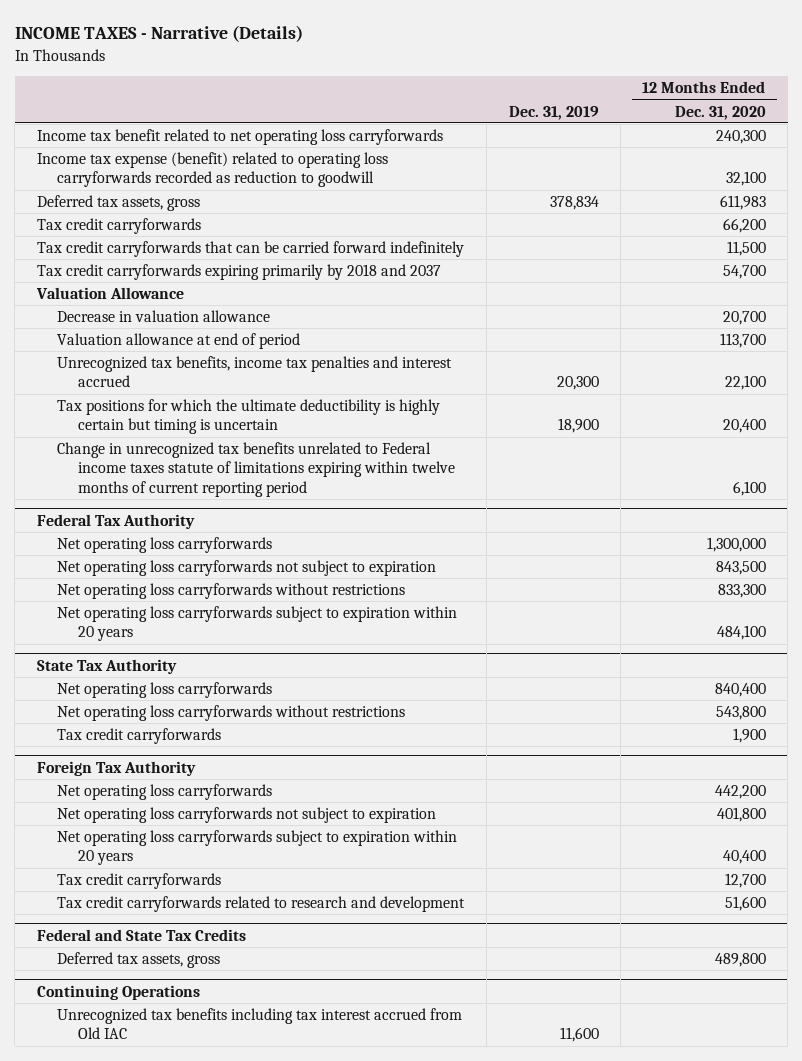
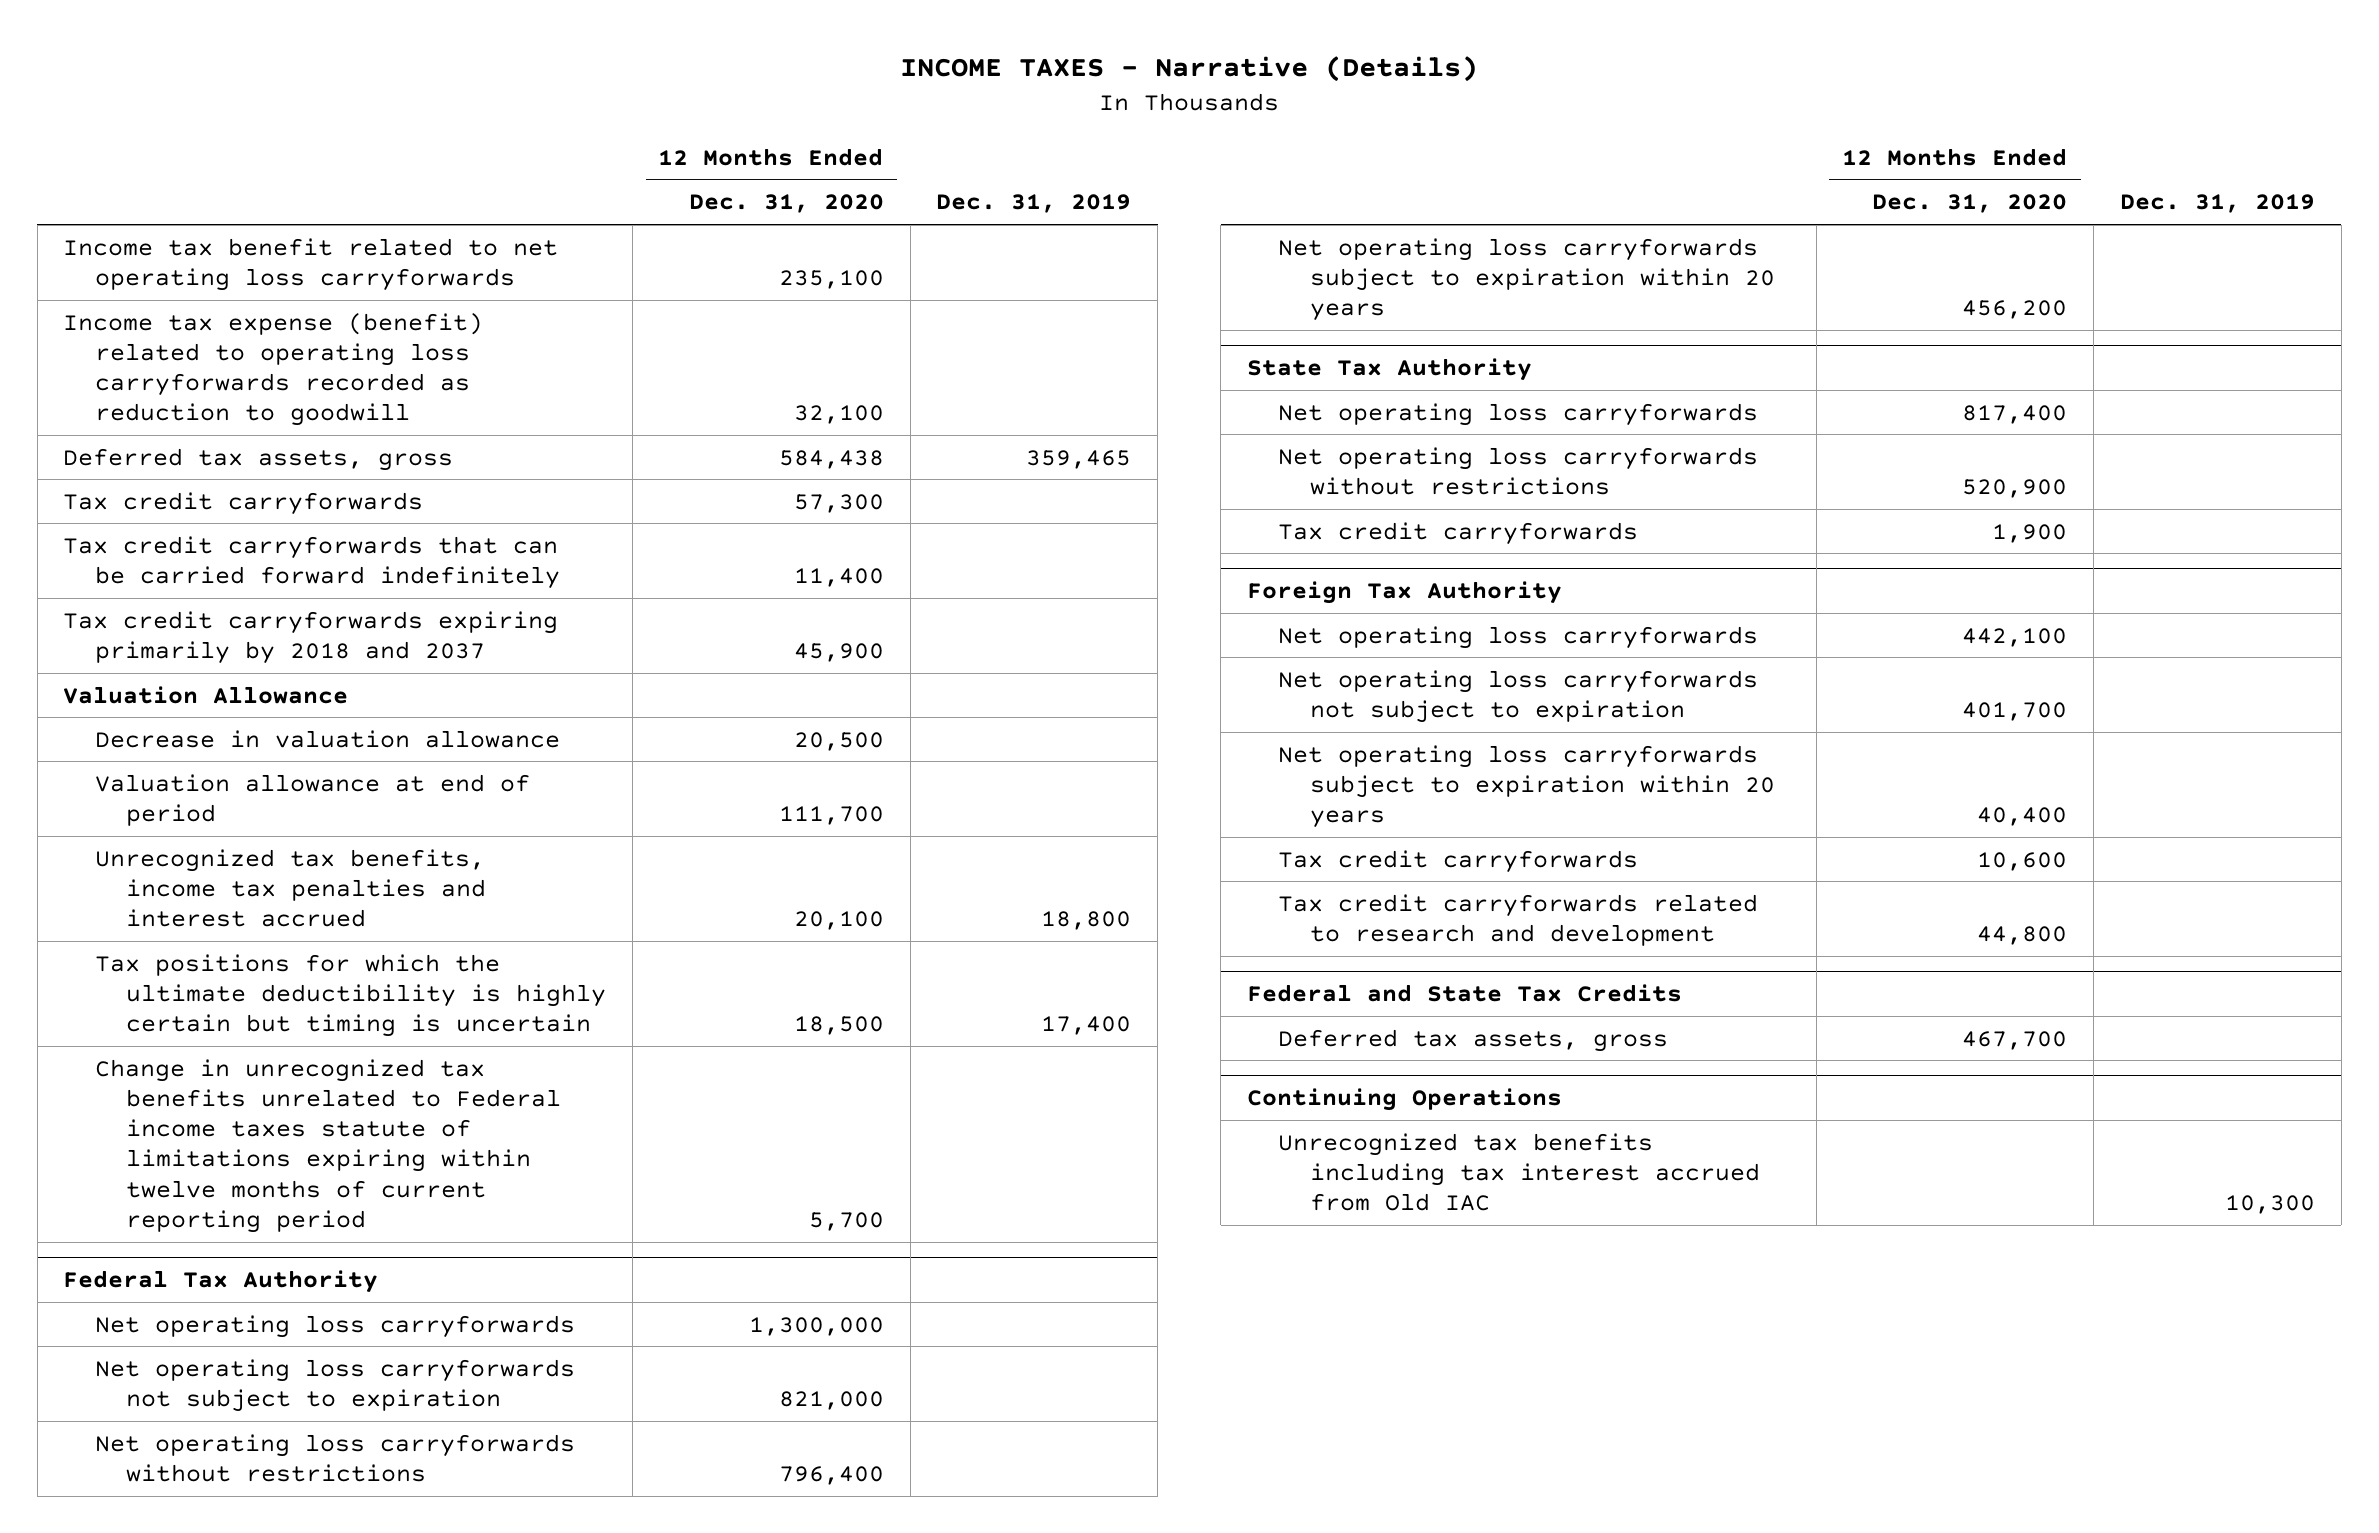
[715,130,766,145] 240,300 -> [778,269,884,289] 235,100
[549,196,599,211] 378,834 -> [1026,449,1132,469] 359,465
[719,195,766,211] 611,983 -> [778,449,884,469] 584,438
[722,218,766,234] 66,200 -> [793,493,884,513] 57,300
[726,241,766,257] 11,500 -> [793,567,884,587] 11,400
[722,265,766,280] 54,700 -> [793,642,884,662] 45,900
[722,311,766,326] 20,700 -> [793,731,884,751] 20,500
[719,333,766,349] 113,700 -> [778,805,884,825] 111,700
[556,376,599,391] 20,300 -> [1041,911,1132,931] 18,800
[724,375,766,391] 22,100 -> [793,911,884,931] 20,100
[557,418,599,434] 18,900 -> [1041,1016,1132,1036] 17,400
[722,419,766,434] 20,400 -> [793,1016,884,1036] 18,500
[732,480,766,496] 6,100 -> [808,1211,884,1231] 5,700
[715,561,766,576] 843,500 -> [778,1390,884,1410] 821,000
[717,584,766,599] 833,300 -> [778,1465,884,1485] 796,400
[716,625,766,641] 484,100 -> [1962,300,2068,320] 456,200
[714,683,766,698] 840,400 -> [1962,404,2068,424] 817,400
[715,706,766,721] 543,800 -> [1962,478,2068,498] 520,900
[714,785,766,800] 442,200 -> [1962,627,2068,647] 442,100
[716,807,766,823] 401,800 -> [1962,701,2068,721] 401,700
[724,873,766,889] 12,700 -> [1977,851,2068,871] 10,600
[724,896,766,912] 51,600 -> [1977,925,2068,945] 44,800
[714,953,766,968] 489,800 -> [1962,1030,2068,1050] 467,700
[559,1027,599,1043] 11,600 -> [2225,1195,2316,1215] 10,300

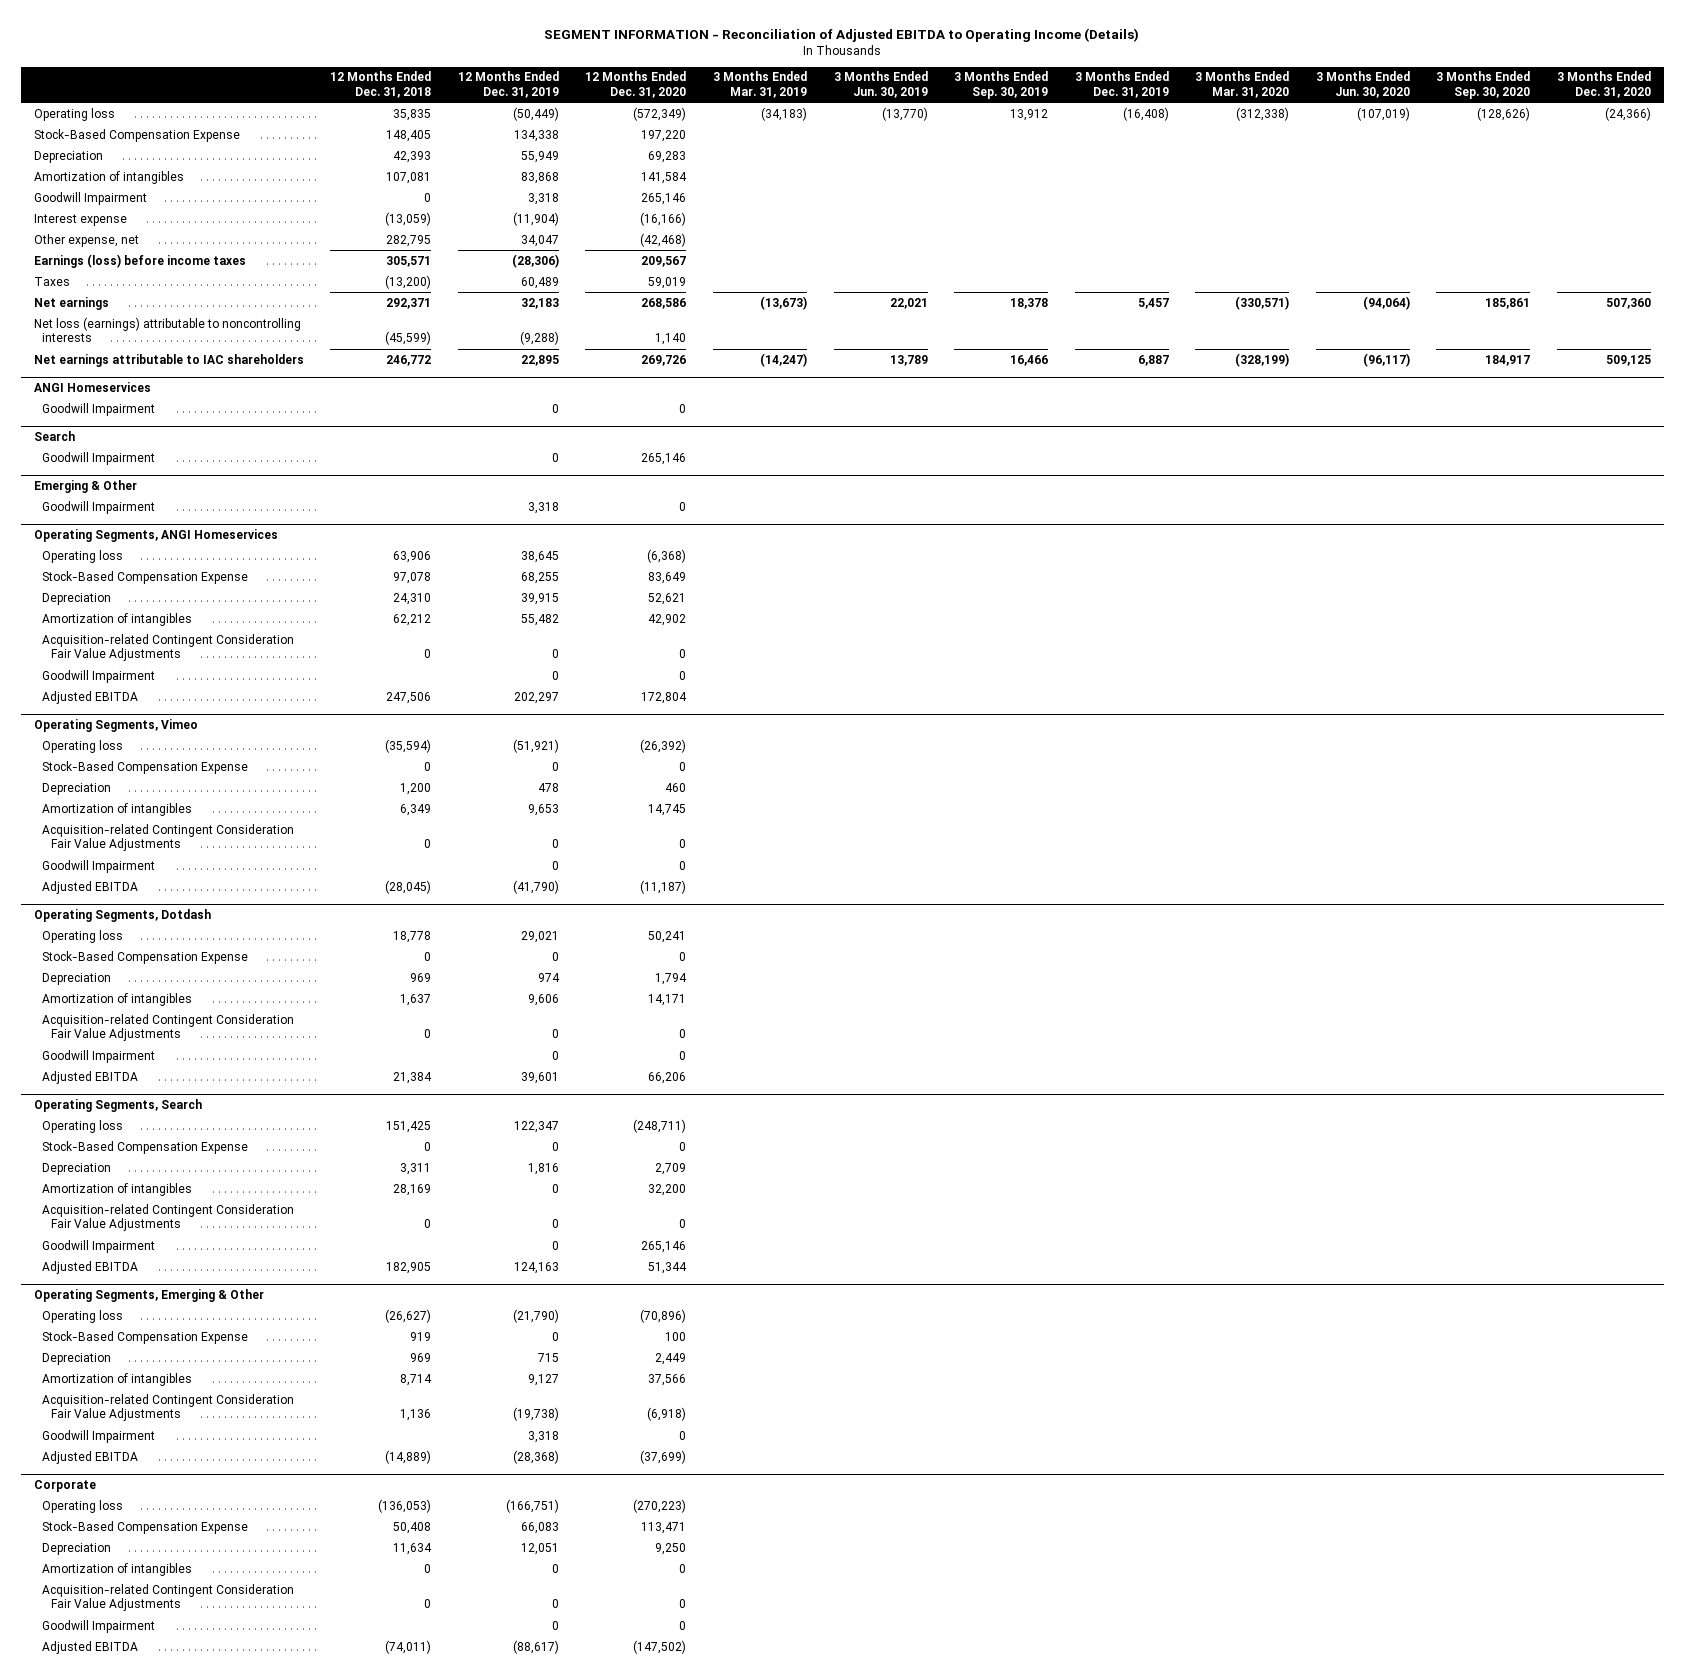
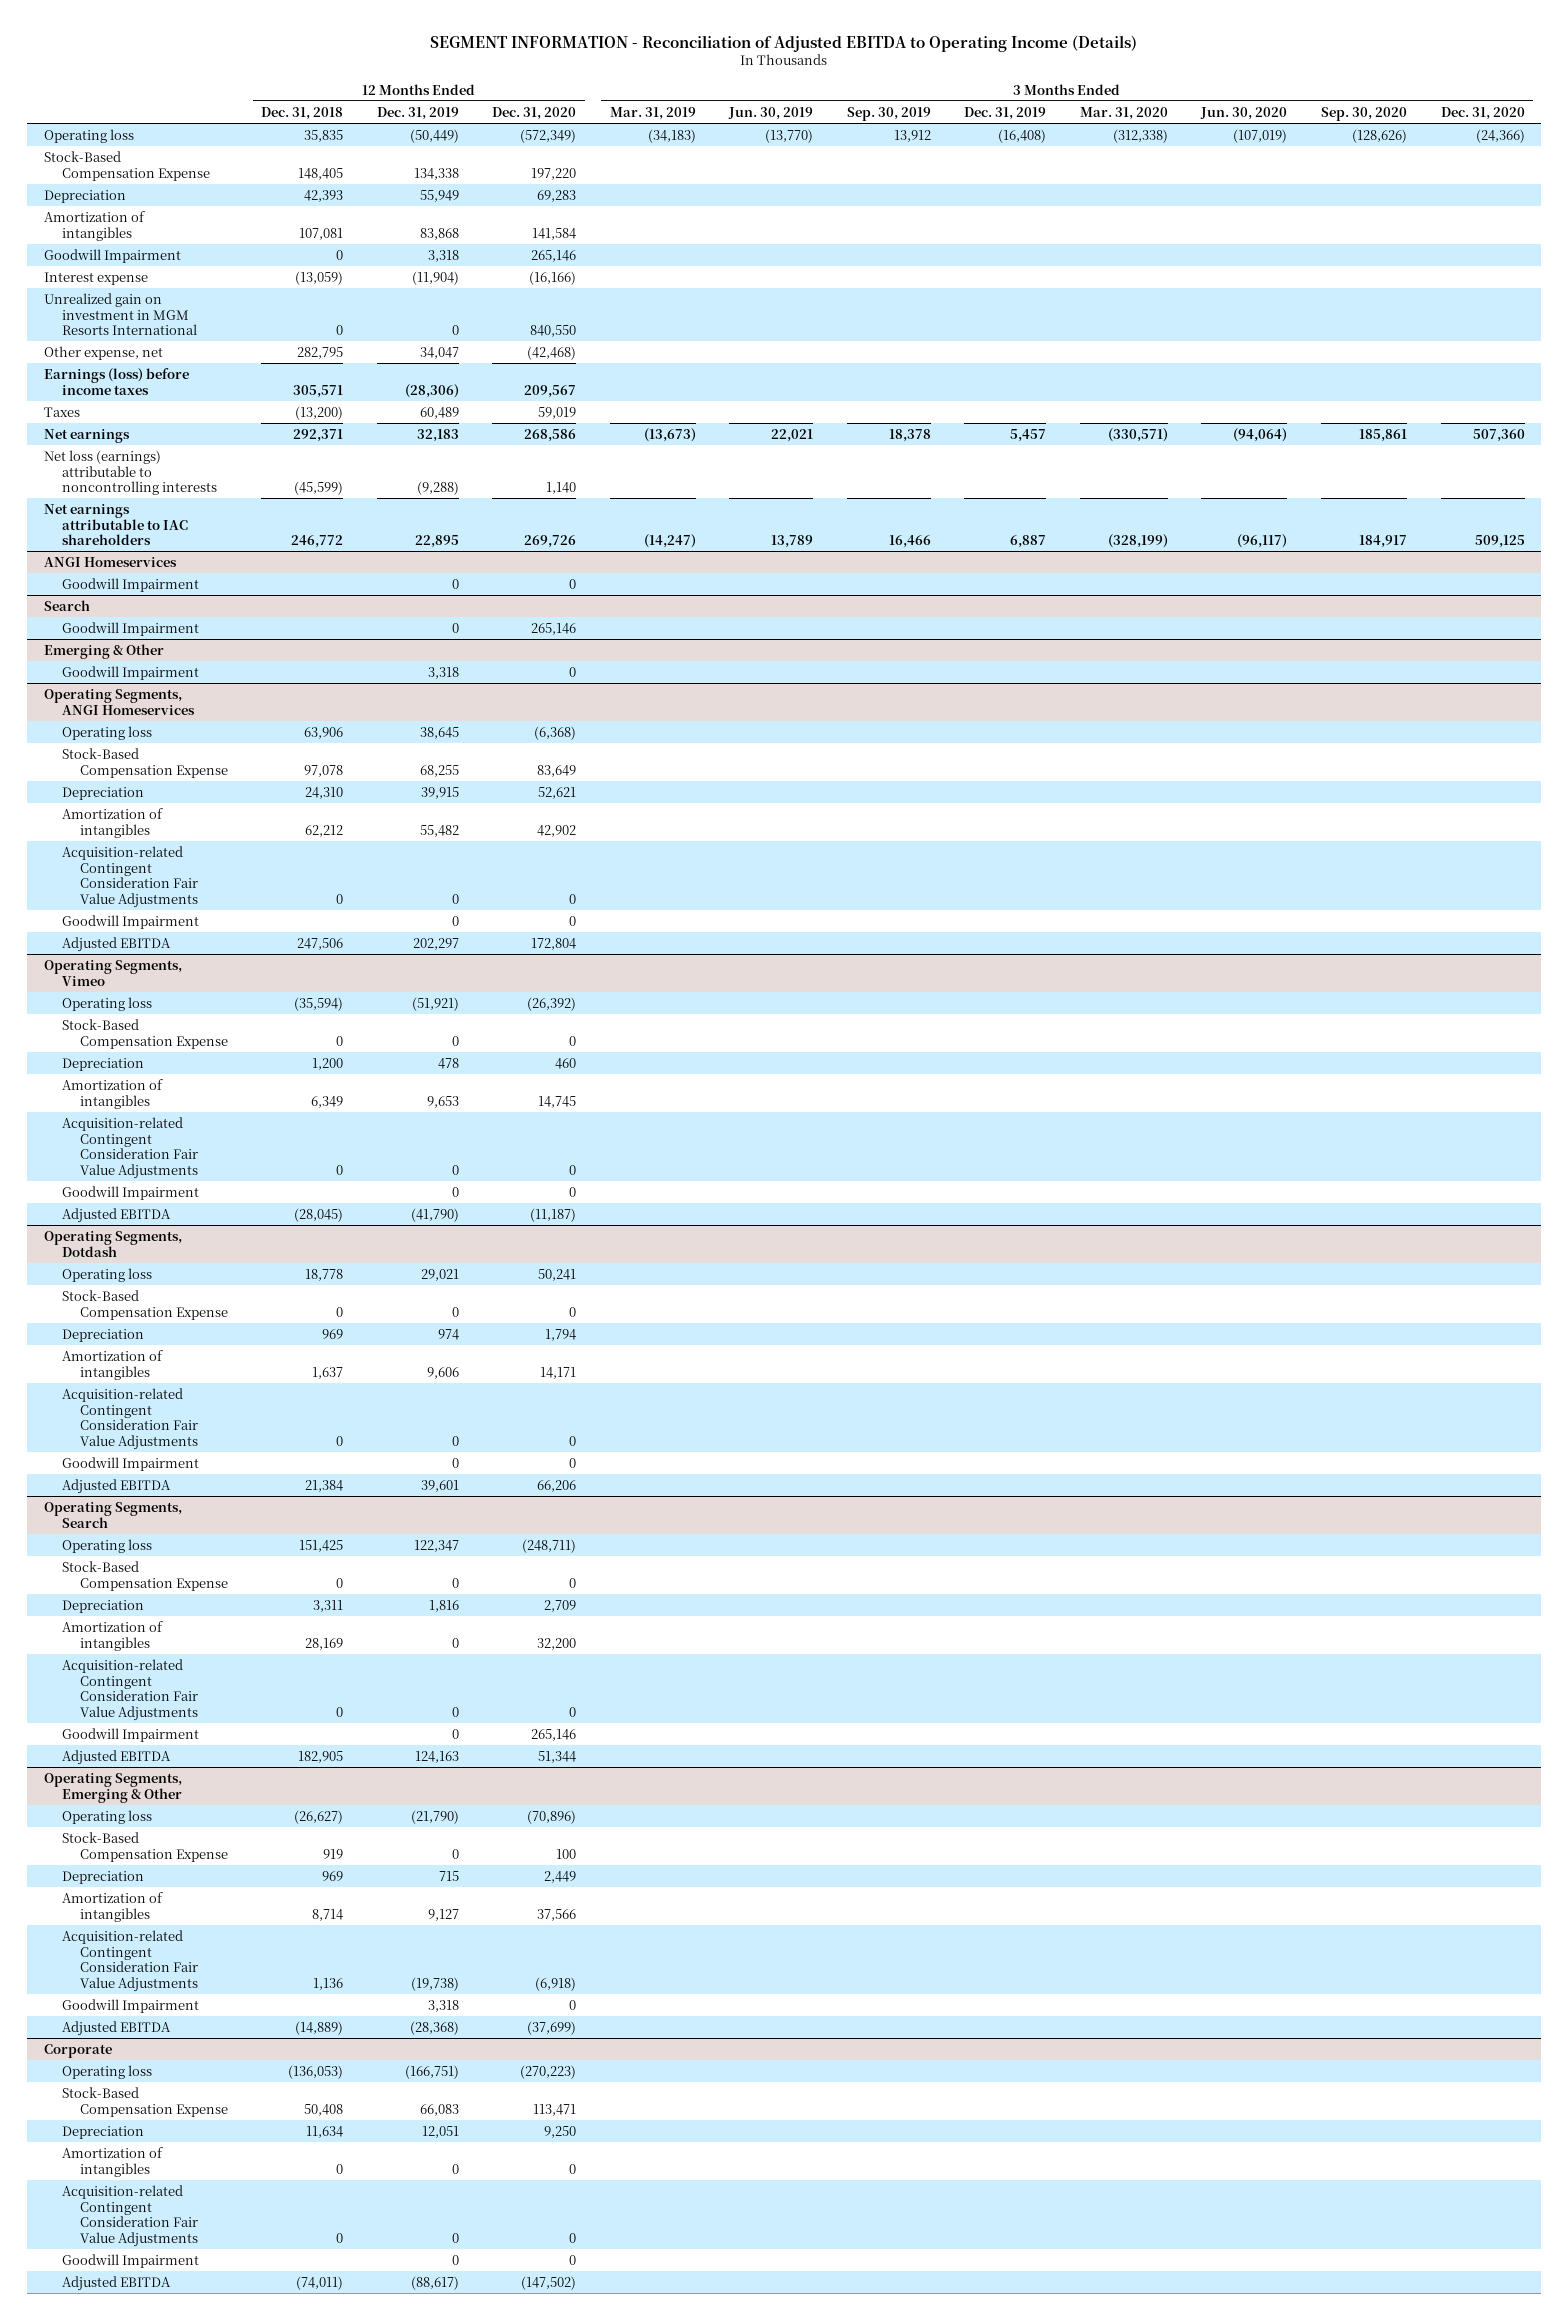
none -> [43,292,197,336] Unrealized gain on investment in MGM Resorts International

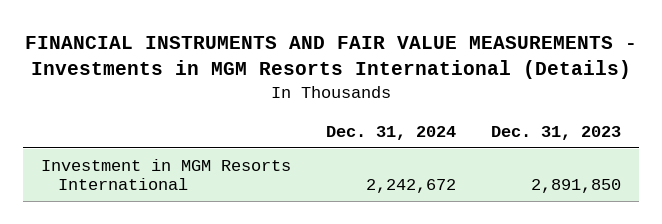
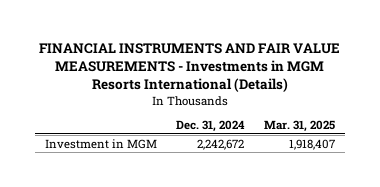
[491,125,622,140] Dec. 31, 2023 -> none
none -> [264,120,336,133] Mar. 31, 2025
[40,158,291,191] Investment in MGM Resorts International -> [44,138,157,149] Investment in MGM

